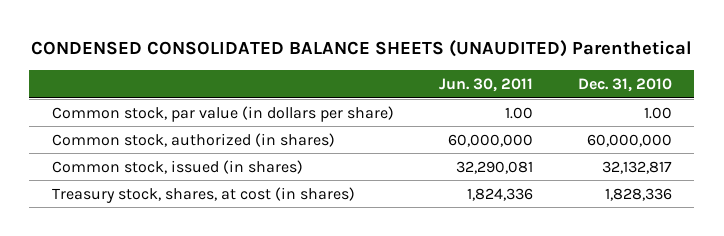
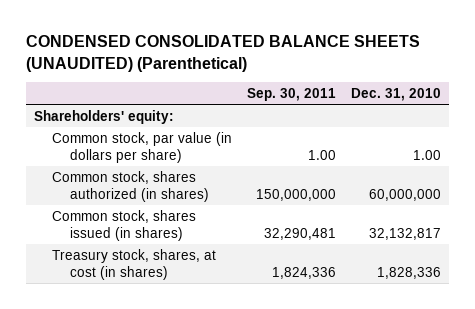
[30,40,692,58] CONDENSED CONSOLIDATED BALANCE SHEETS (UNAUDITED) Parenthetical -> [25,35,420,72] CONDENSED CONSOLIDATED BALANCE SHEETS (UNAUDITED) (Parenthetical)
[438,78,533,93] Jun. 30, 2011 -> none
none -> [247,88,337,102] Sep. 30, 2011
none -> [33,109,174,124] Shareholders' equity:
[51,132,335,147] Common stock, authorized (in shares) -> [51,170,209,203] Common stock, shares authorized (in shares)
[51,159,303,174] Common stock, issued (in shares) -> [51,209,196,242] Common stock, shares issued (in shares)

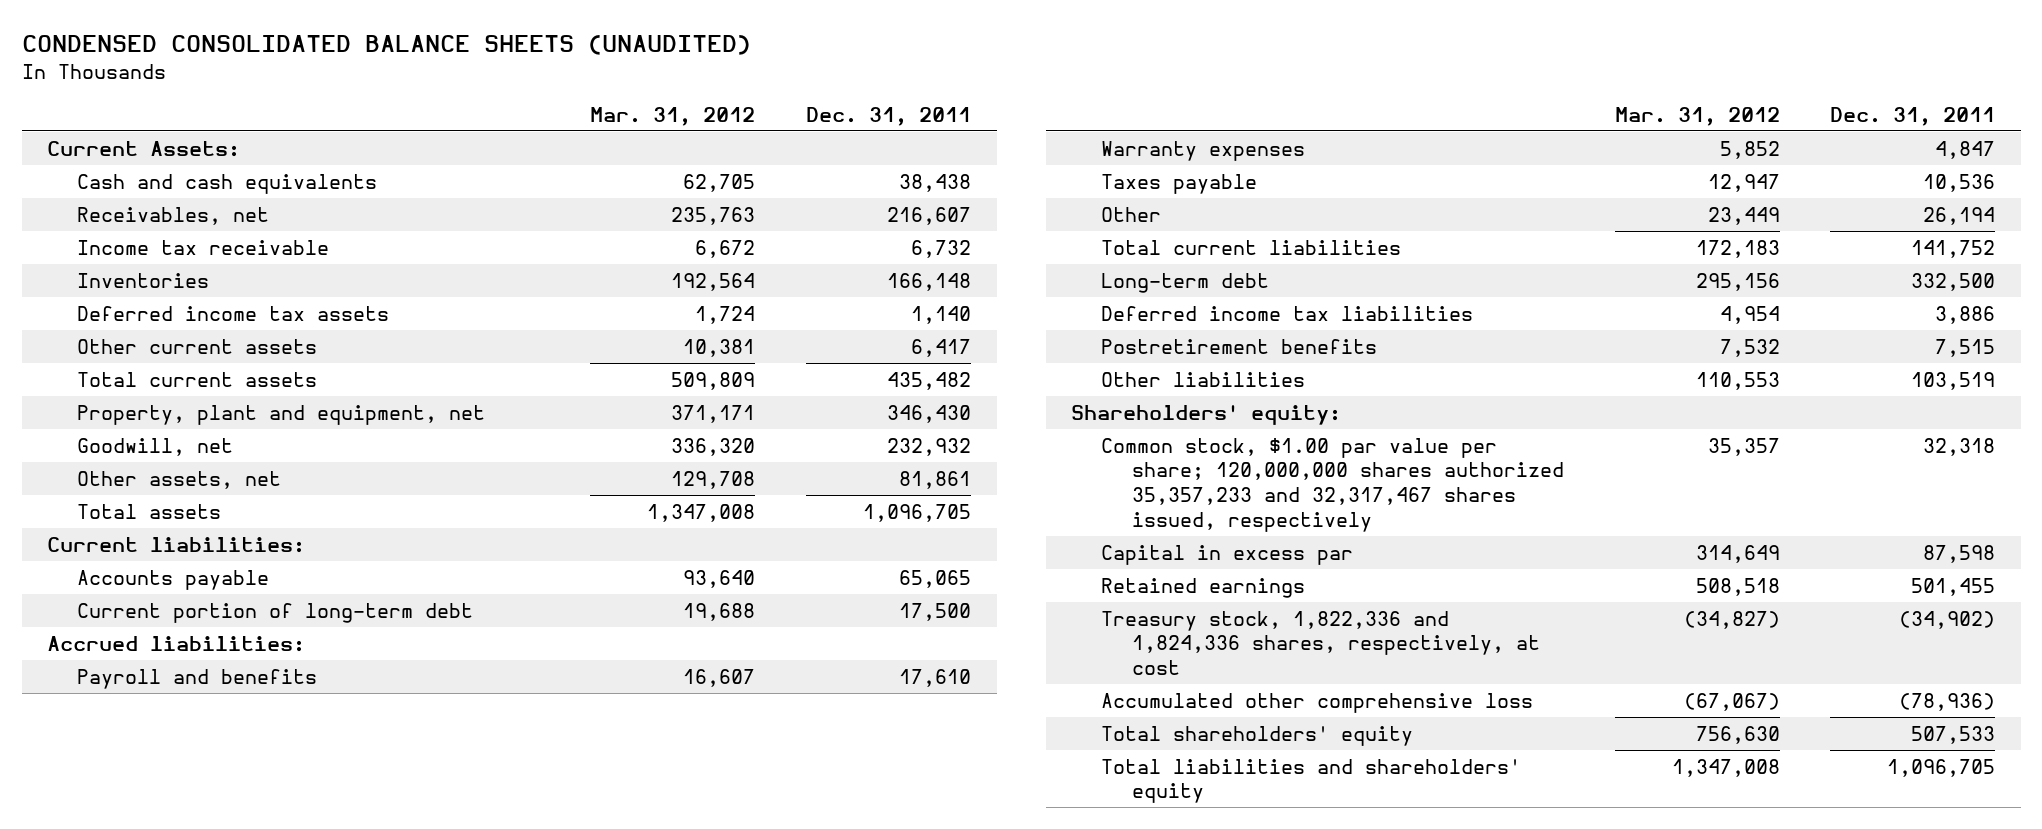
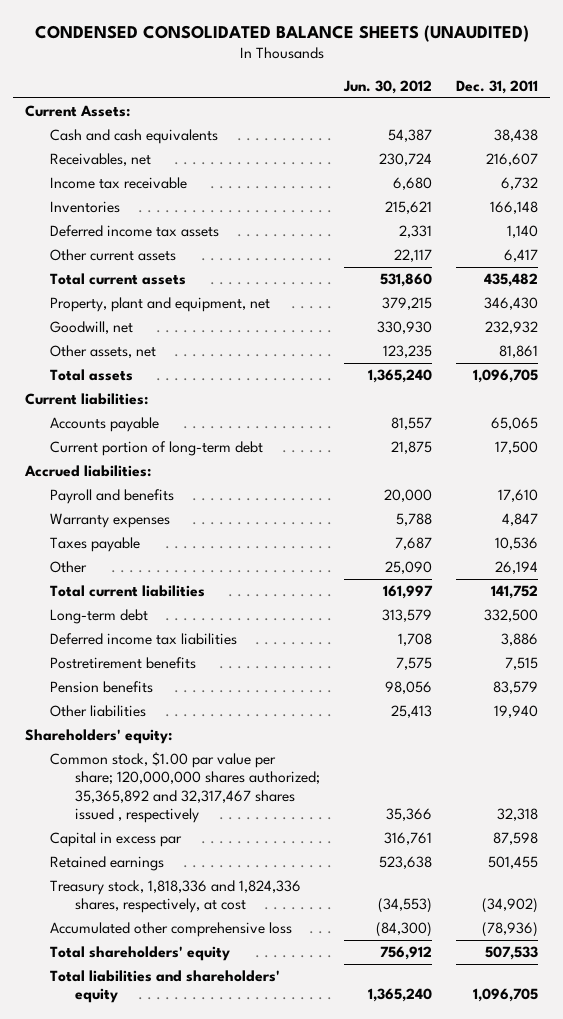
[590,106,756,126] Mar. 31, 2012 -> none
none -> [342,80,432,95] Jun. 30, 2012
none -> [50,681,154,694] Pension benefits
[1911,371,1996,390] 103,519 -> [493,705,538,719] 19,940
[1101,437,1564,532] Common stock, $1.00 par value per share; 120,000,000 shares authorized 35,357,233 and 32,317,467 shares issued, respectively -> [50,752,321,823] Common stock, $1.00 par value per share; 120,000,000 shares authorized; 35,365,892 and 32,317,467 shares issued , respectively
[1101,610,1540,676] Treasury stock, 1,822,336 and 1,824,336 shares, respectively, at cost -> [50,880,302,914] Treasury stock, 1,818,336 and 1,824,336 shares, respectively, at cost

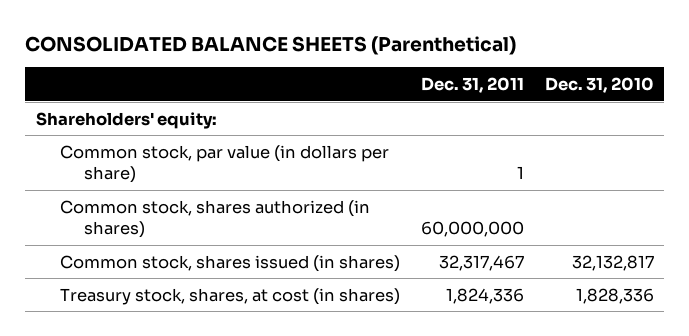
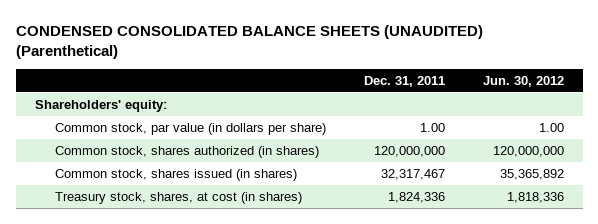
[25,35,517,55] CONSOLIDATED BALANCE SHEETS (Parenthetical) -> [15,24,483,60] CONDENSED CONSOLIDATED BALANCE SHEETS (UNAUDITED) (Parenthetical)
[544,76,654,93] Dec. 31, 2010 -> none
none -> [482,76,564,88] Jun. 30, 2012
[516,166,524,180] 1 -> [419,122,445,132] 1.00
[420,221,524,238] 60,000,000 -> [373,145,445,157] 120,000,000

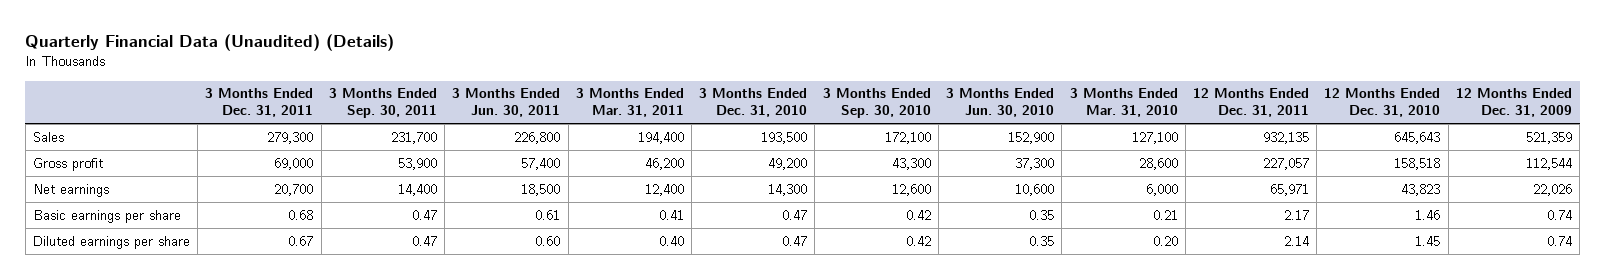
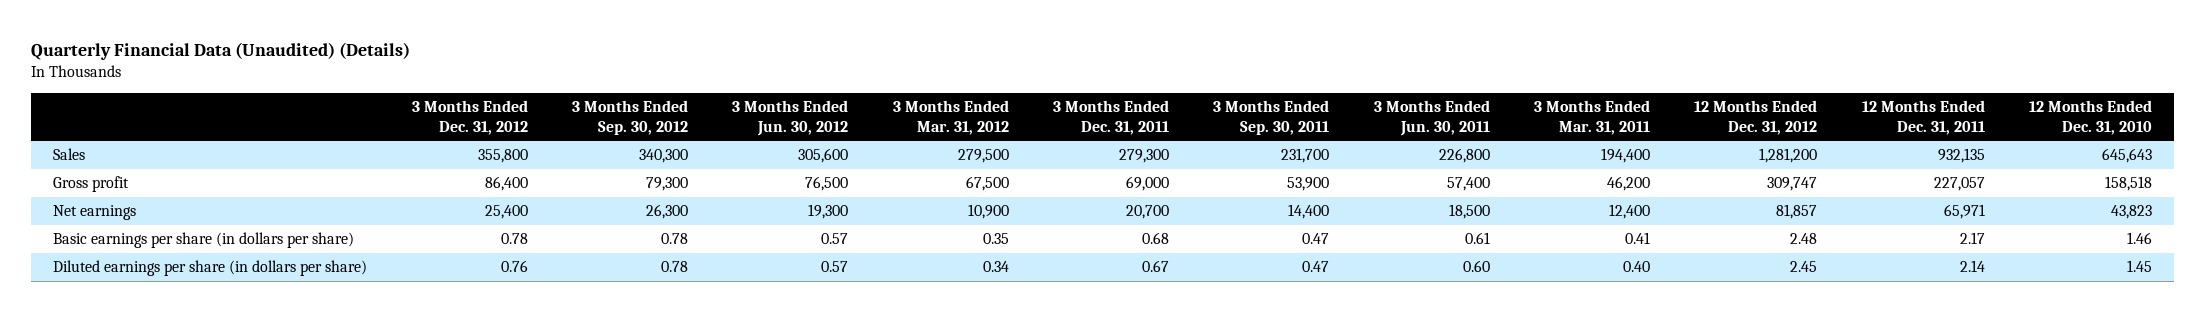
[699,88,808,118] 3 Months Ended Dec. 31, 2010 -> none
[822,88,931,119] 3 Months Ended Sep. 30, 2010 -> none
[946,88,1055,118] 3 Months Ended Jun. 30, 2010 -> none
[1069,88,1178,118] 3 Months Ended Mar. 31, 2010 -> none
[1455,88,1572,118] 12 Months Ended Dec. 31, 2009 -> none
none -> [411,99,528,135] 3 Months Ended Dec. 31, 2012
none -> [572,99,689,135] 3 Months Ended Sep. 30, 2012
none -> [732,99,849,136] 3 Months Ended Jun. 30, 2012
none -> [892,99,1009,135] 3 Months Ended Mar. 31, 2012
none -> [1694,99,1818,135] 12 Months Ended Dec. 31, 2012
[33,209,182,223] Basic earnings per share -> [53,232,355,249] Basic earnings per share (in dollars per share)
[33,235,191,249] Diluted earnings per share -> [53,260,368,277] Diluted earnings per share (in dollars per share)

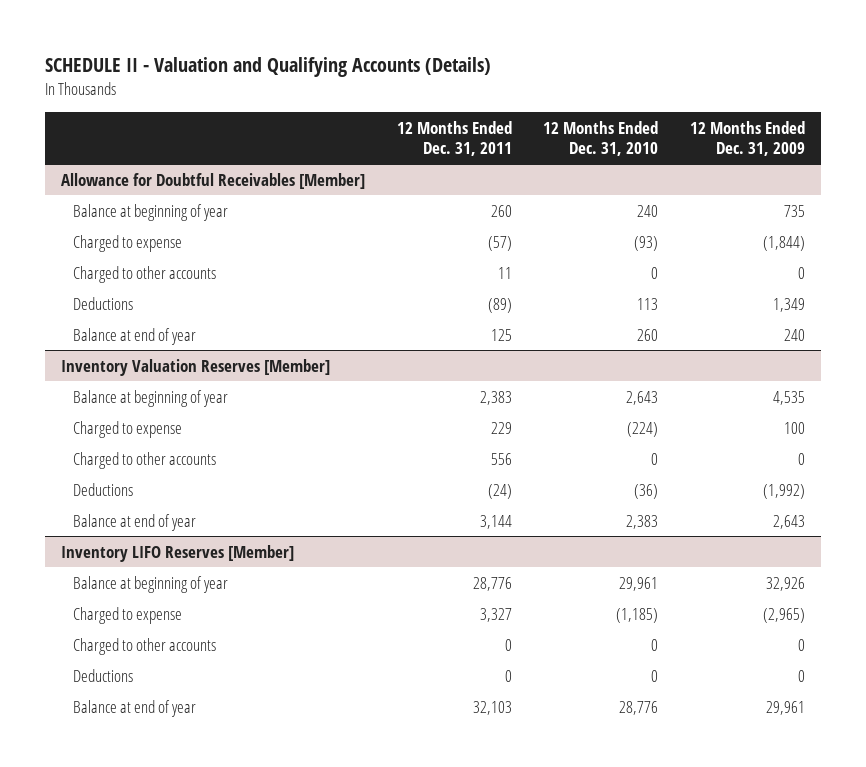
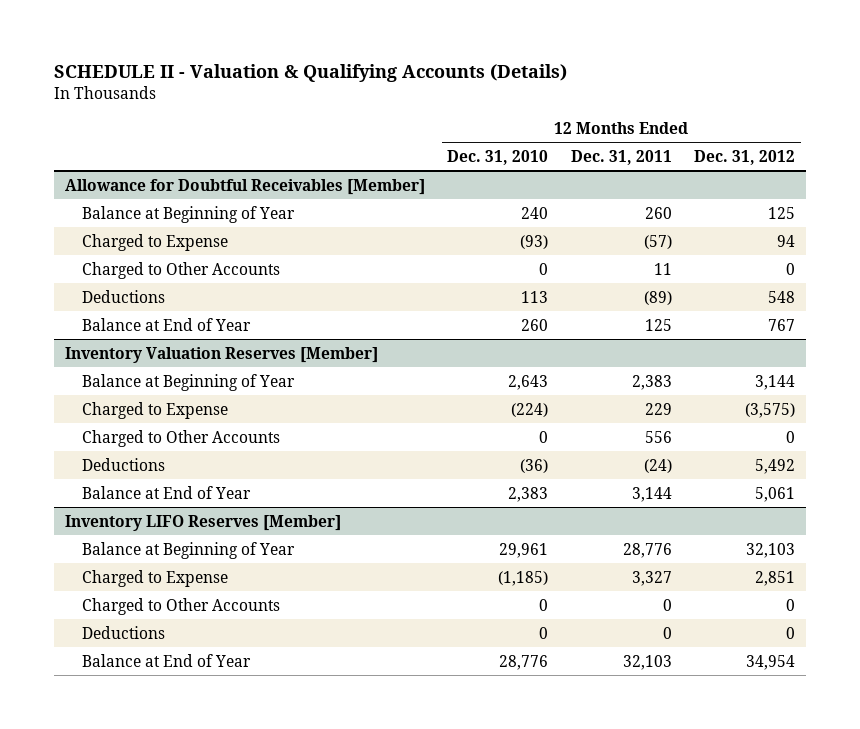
[45,56,492,77] SCHEDULE II - Valuation and Qualifying Accounts (Details) -> [53,63,567,82] SCHEDULE II - Valuation & Qualifying Accounts (Details)
[689,120,805,156] 12 Months Ended Dec. 31, 2009 -> none
none -> [694,149,796,165] Dec. 31, 2012
[73,203,229,221] Balance at beginning of year -> [82,205,296,223] Balance at Beginning of Year
[73,234,183,252] Charged to expense -> [82,233,229,251] Charged to Expense
[73,265,217,283] Charged to other accounts -> [82,261,281,279] Charged to Other Accounts
[73,327,197,345] Balance at end of year -> [82,317,252,331] Balance at End of Year
[73,389,229,407] Balance at beginning of year -> [82,373,296,391] Balance at Beginning of Year
[73,420,183,438] Charged to expense -> [82,401,229,419] Charged to Expense
[73,451,217,469] Charged to other accounts -> [82,429,281,447] Charged to Other Accounts
[73,513,197,531] Balance at end of year -> [82,485,252,499] Balance at End of Year
[73,575,229,593] Balance at beginning of year -> [82,541,296,559] Balance at Beginning of Year
[73,606,183,624] Charged to expense -> [82,569,229,587] Charged to Expense
[73,637,217,655] Charged to other accounts -> [82,597,281,615] Charged to Other Accounts
[73,699,197,717] Balance at end of year -> [82,653,252,667] Balance at End of Year

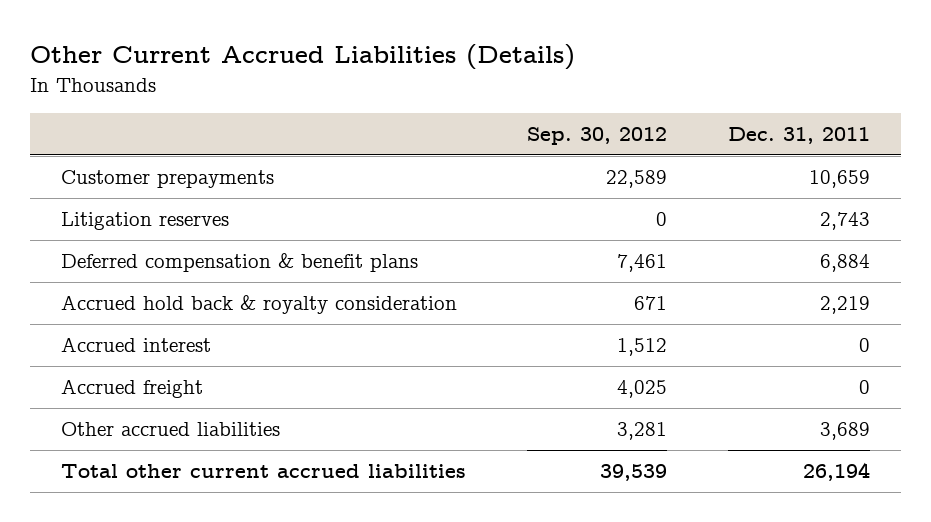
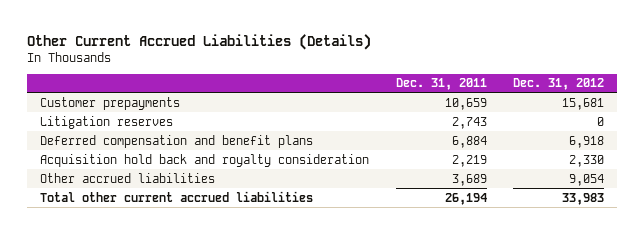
[527,127,668,146] Sep. 30, 2012 -> none
none -> [512,78,604,91] Dec. 31, 2012
[60,337,211,353] Accrued interest -> none
[60,379,203,399] Accrued freight -> none
[60,253,418,273] Deferred compensation & benefit plans -> [40,134,314,148] Deferred compensation and benefit plans
[60,295,457,315] Accrued hold back & royalty consideration -> [40,153,370,167] Acquisition hold back and royalty consideration

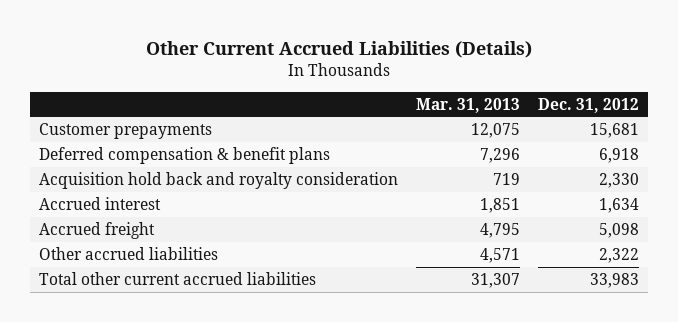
[395,78,487,91] Dec. 31, 2011 -> none
none -> [415,97,520,113] Mar. 31, 2013
[40,115,174,129] Litigation reserves -> none
[40,134,314,148] Deferred compensation and benefit plans -> [39,147,331,165] Deferred compensation & benefit plans
none -> [39,197,162,211] Accrued interest
none -> [39,222,156,240] Accrued freight
[568,173,604,186] 9,054 -> [598,248,639,264] 2,322

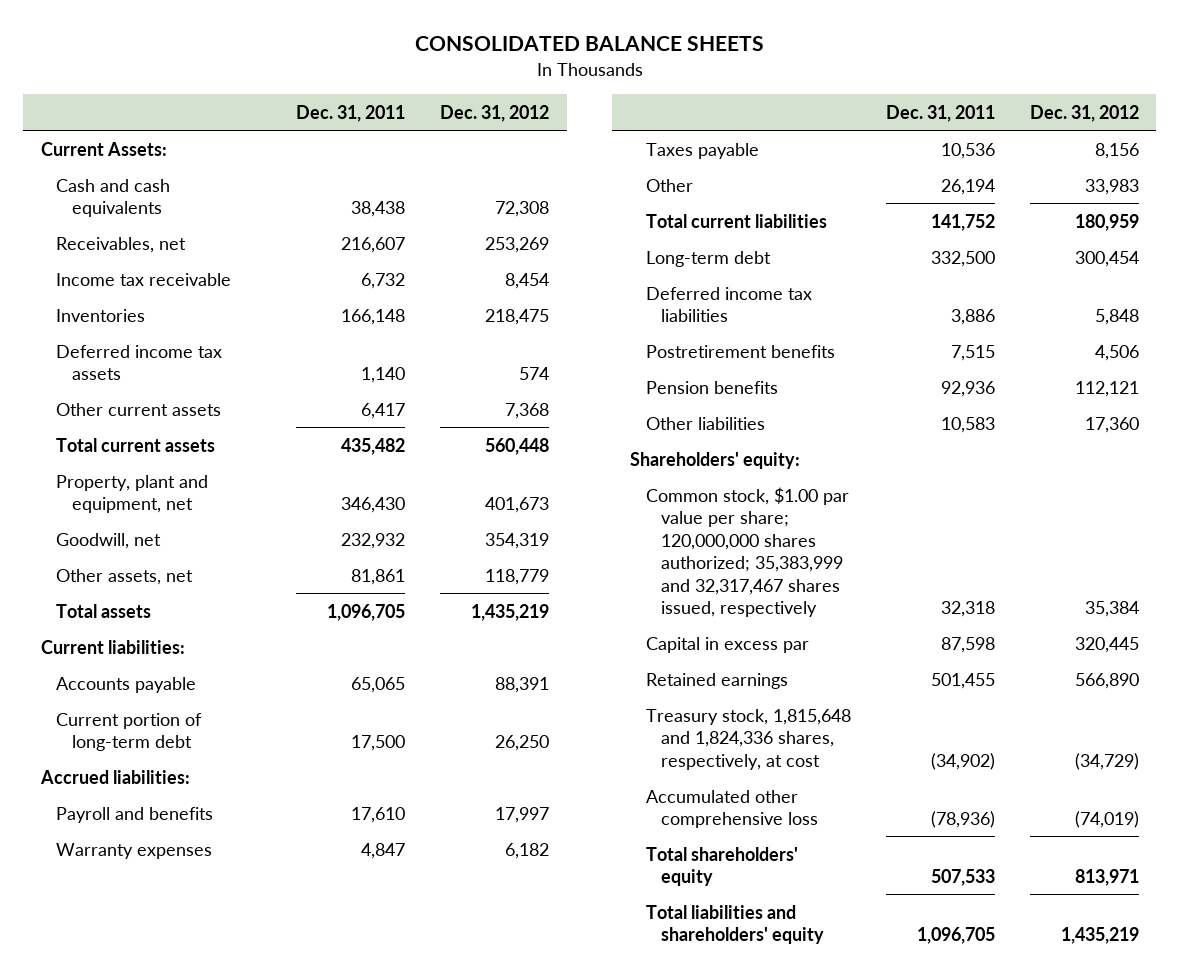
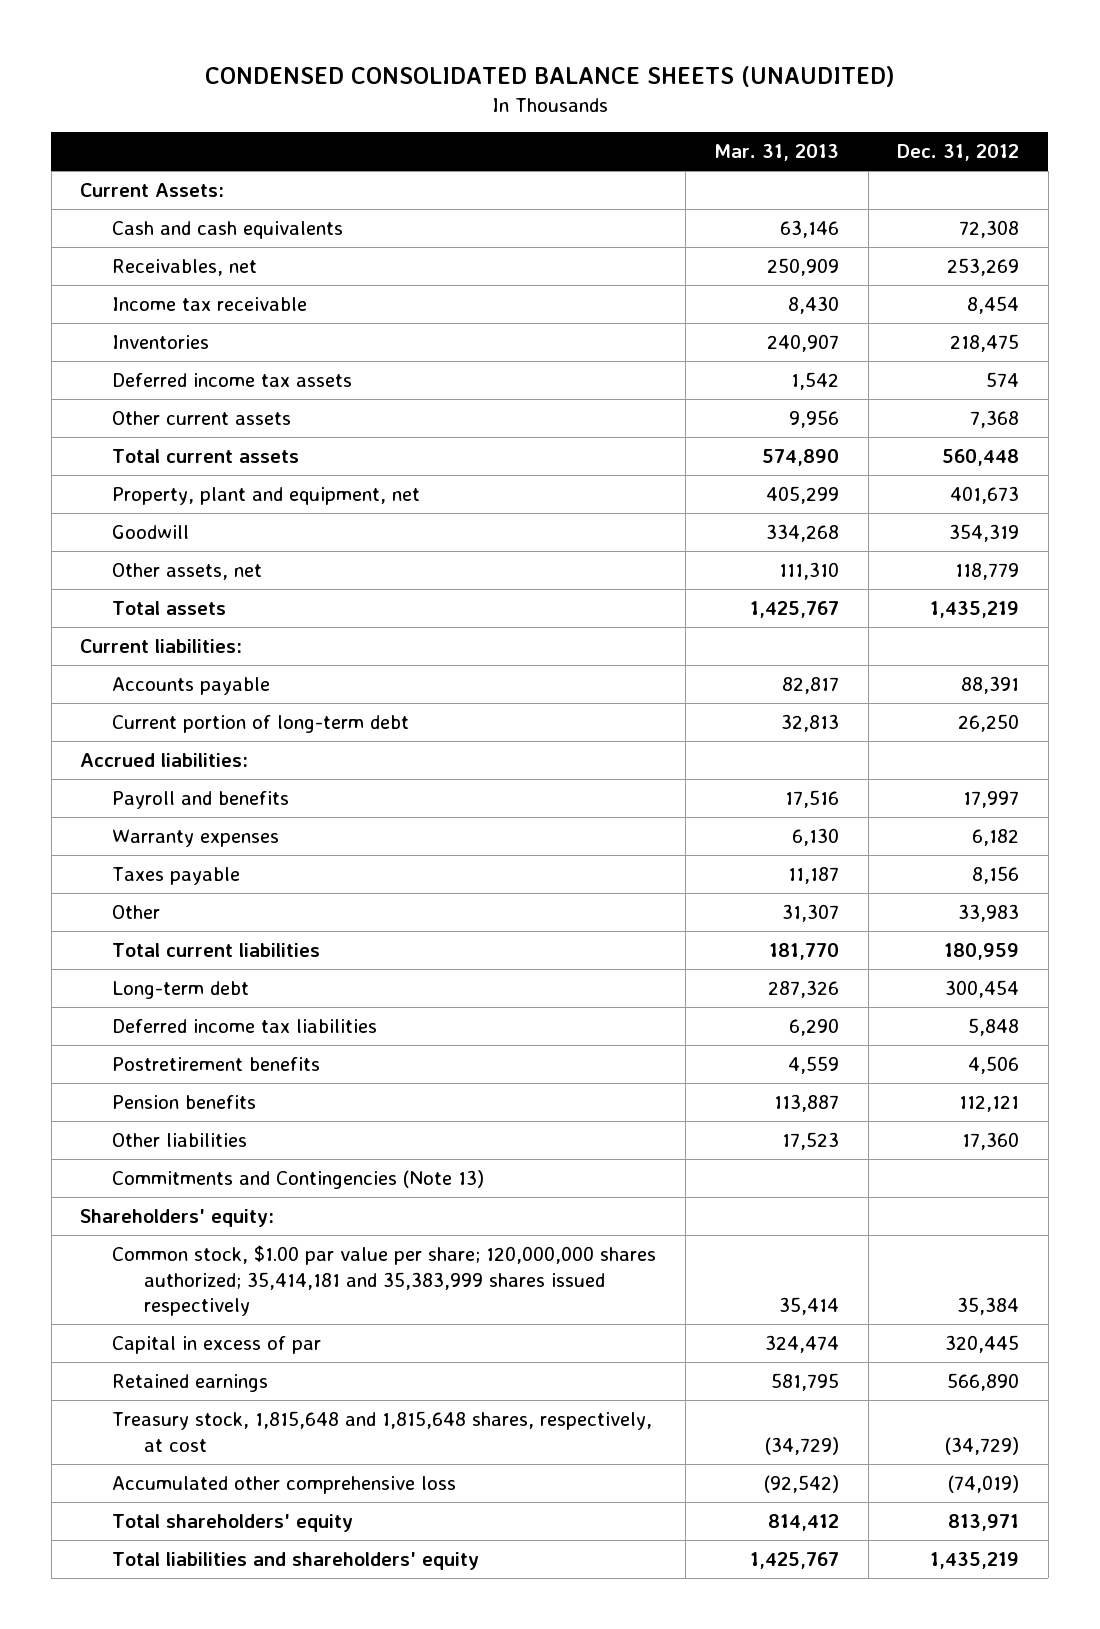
[414,36,764,52] CONSOLIDATED BALANCE SHEETS -> [204,65,895,87] CONDENSED CONSOLIDATED BALANCE SHEETS (UNAUDITED)
[296,104,406,122] Dec. 31, 2011 -> none
none -> [714,144,840,162] Mar. 31, 2013
[56,532,162,549] Goodwill, net -> [112,525,190,540] Goodwill
none -> [112,1170,485,1190] Commitments and Contingencies (Note 13)
[645,486,849,618] Common stock, $1.00 par value per share; 120,000,000 shares authorized; 35,383,999 and 32,317,467 shares issued, respectively -> [112,1245,657,1316] Common stock, $1.00 par value per share; 120,000,000 shares authorized; 35,414,181 and 35,383,999 shares issued respectively
[645,636,809,653] Capital in excess par -> [112,1336,322,1355] Capital in excess of par
[645,708,851,770] Treasury stock, 1,815,648 and 1,824,336 shares, respectively, at cost -> [112,1411,653,1452] Treasury stock, 1,815,648 and 1,815,648 shares, respectively, at cost

